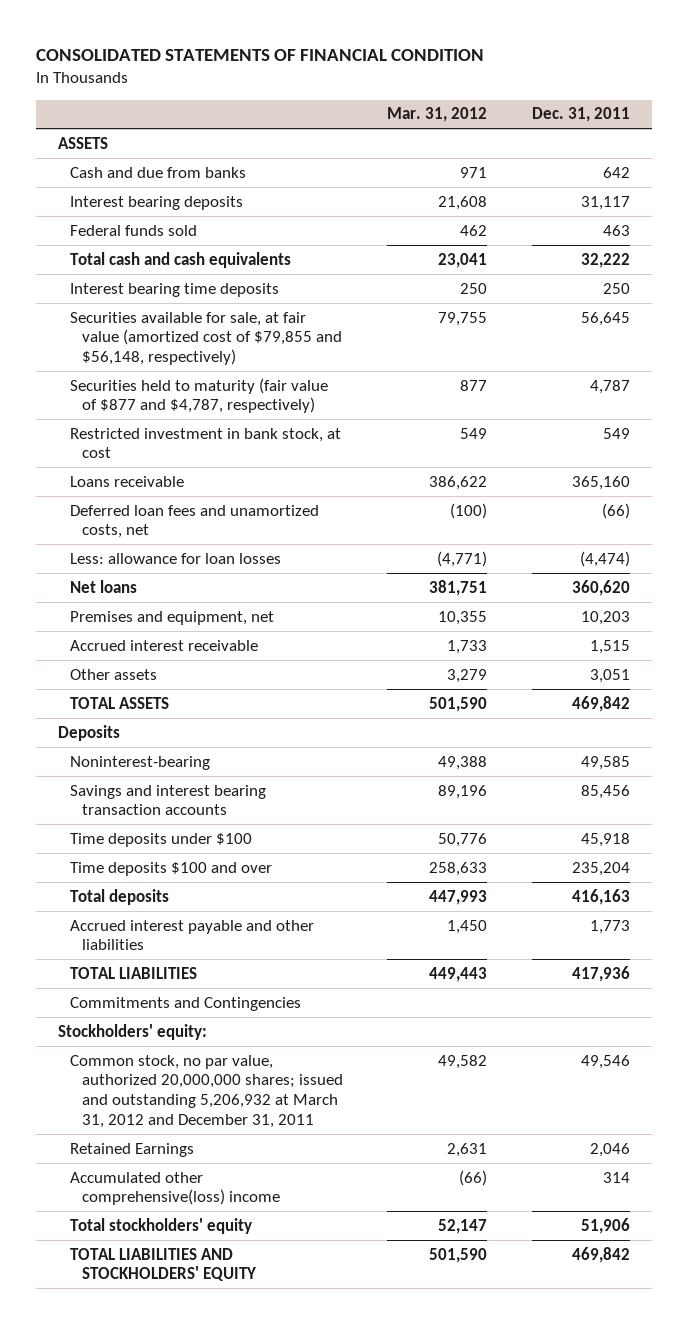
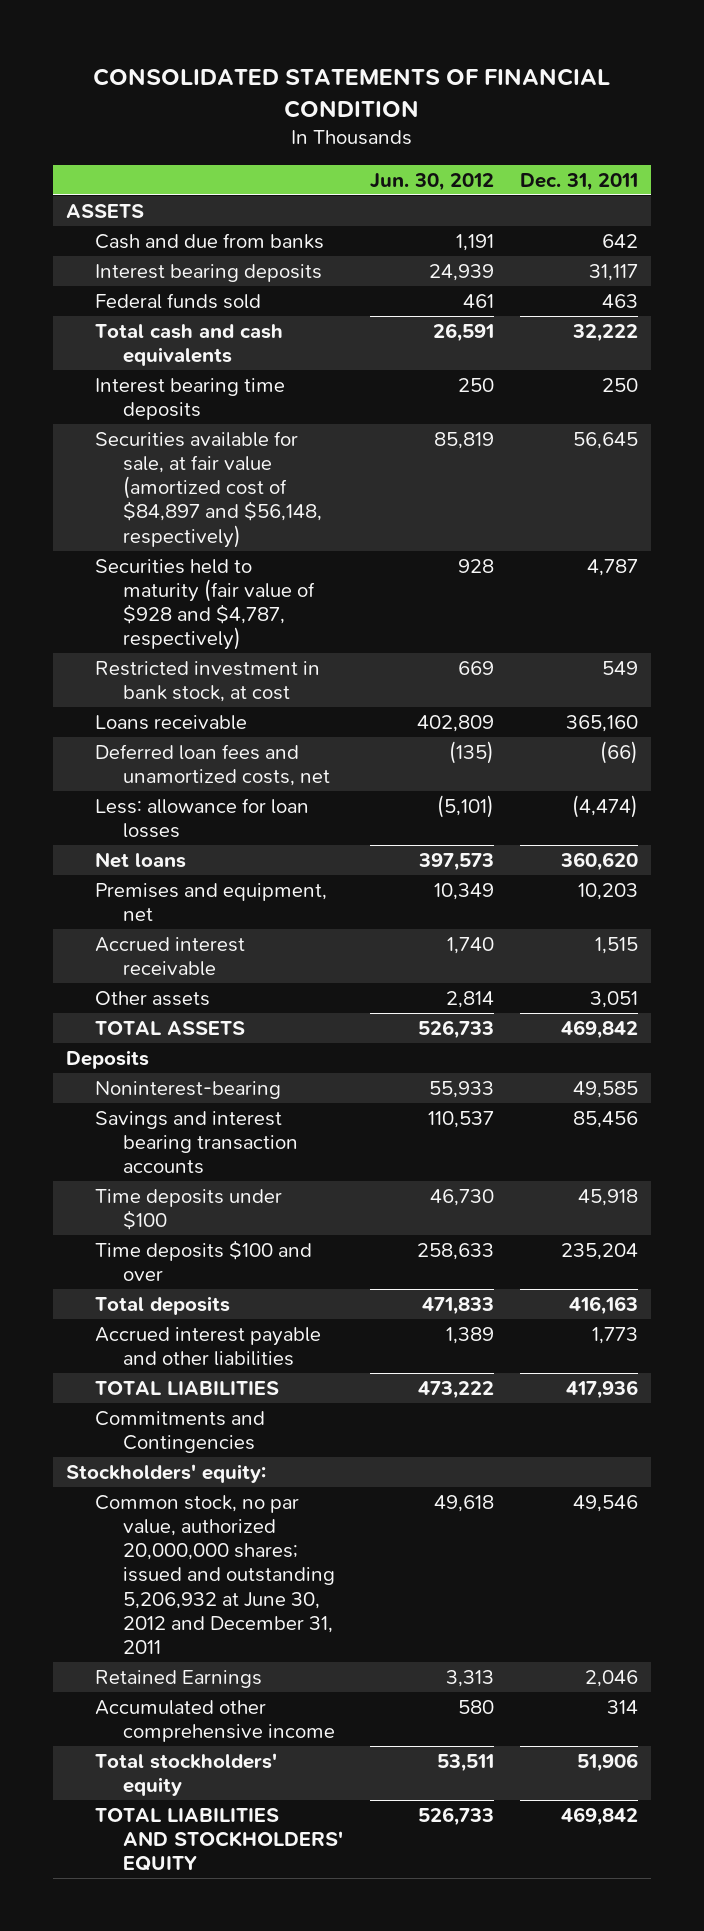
[387,107,488,123] Mar. 31, 2012 -> none
none -> [369,172,494,191] Jun. 30, 2012
[69,311,342,365] Securities available for sale, at fair value (amortized cost of $79,855 and $56,148, respectively) -> [94,430,323,548] Securities available for sale, at fair value (amortized cost of $84,897 and $56,148, respectively)
[69,377,328,414] Securities held to maturity (fair value of $877 and $4,787, respectively) -> [94,558,316,651] Securities held to maturity (fair value of $928 and $4,787, respectively)
[69,1054,343,1128] Common stock, no par value, authorized 20,000,000 shares; issued and outstanding 5,206,932 at March 31, 2012 and December 31, 2011 -> [94,1494,336,1654] Common stock, no par value, authorized 20,000,000 shares; issued and outstanding 5,206,932 at June 30, 2012 and December 31, 2011
[69,1171,280,1206] Accumulated other comprehensive(loss) income -> [94,1699,336,1743] Accumulated other comprehensive income

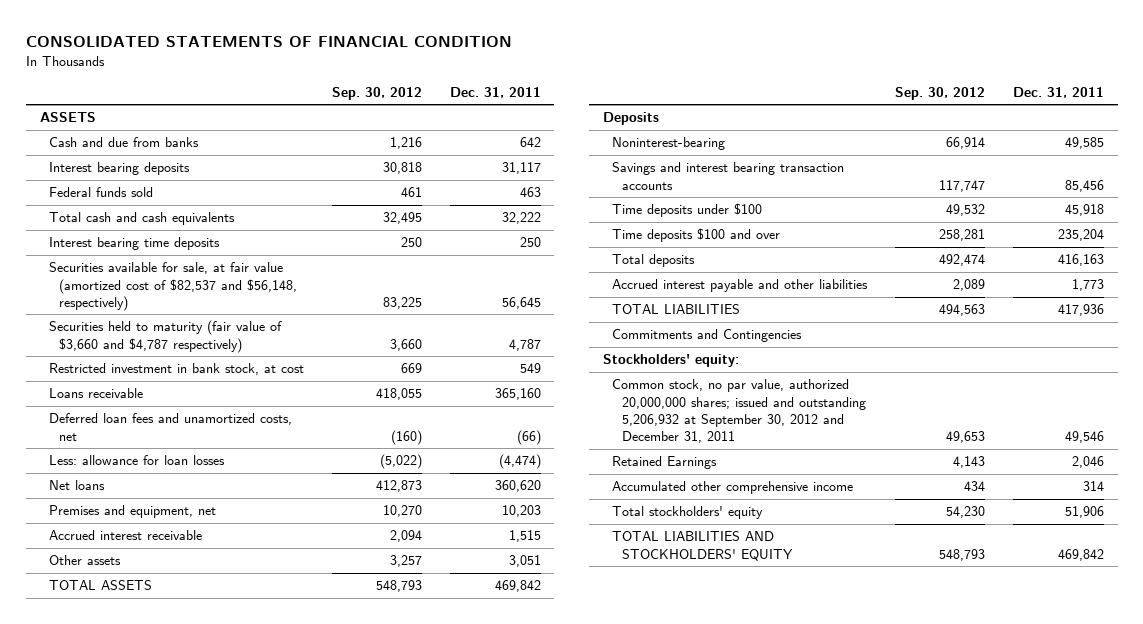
[369,172,494,191] Jun. 30, 2012 -> none
none -> [331,86,422,100] Sep. 30, 2012
[94,430,323,548] Securities available for sale, at fair value (amortized cost of $84,897 and $56,148, respectively) -> [49,262,297,311] Securities available for sale, at fair value (amortized cost of $82,537 and $56,148, respectively)
[94,558,316,651] Securities held to maturity (fair value of $928 and $4,787, respectively) -> [49,320,283,353] Securities held to maturity (fair value of $3,660 and $4,787 respectively)
[94,1494,336,1654] Common stock, no par value, authorized 20,000,000 shares; issued and outstanding 5,206,932 at June 30, 2012 and December 31, 2011 -> [612,379,867,444] Common stock, no par value, authorized 20,000,000 shares; issued and outstanding 5,206,932 at September 30, 2012 and December 31, 2011

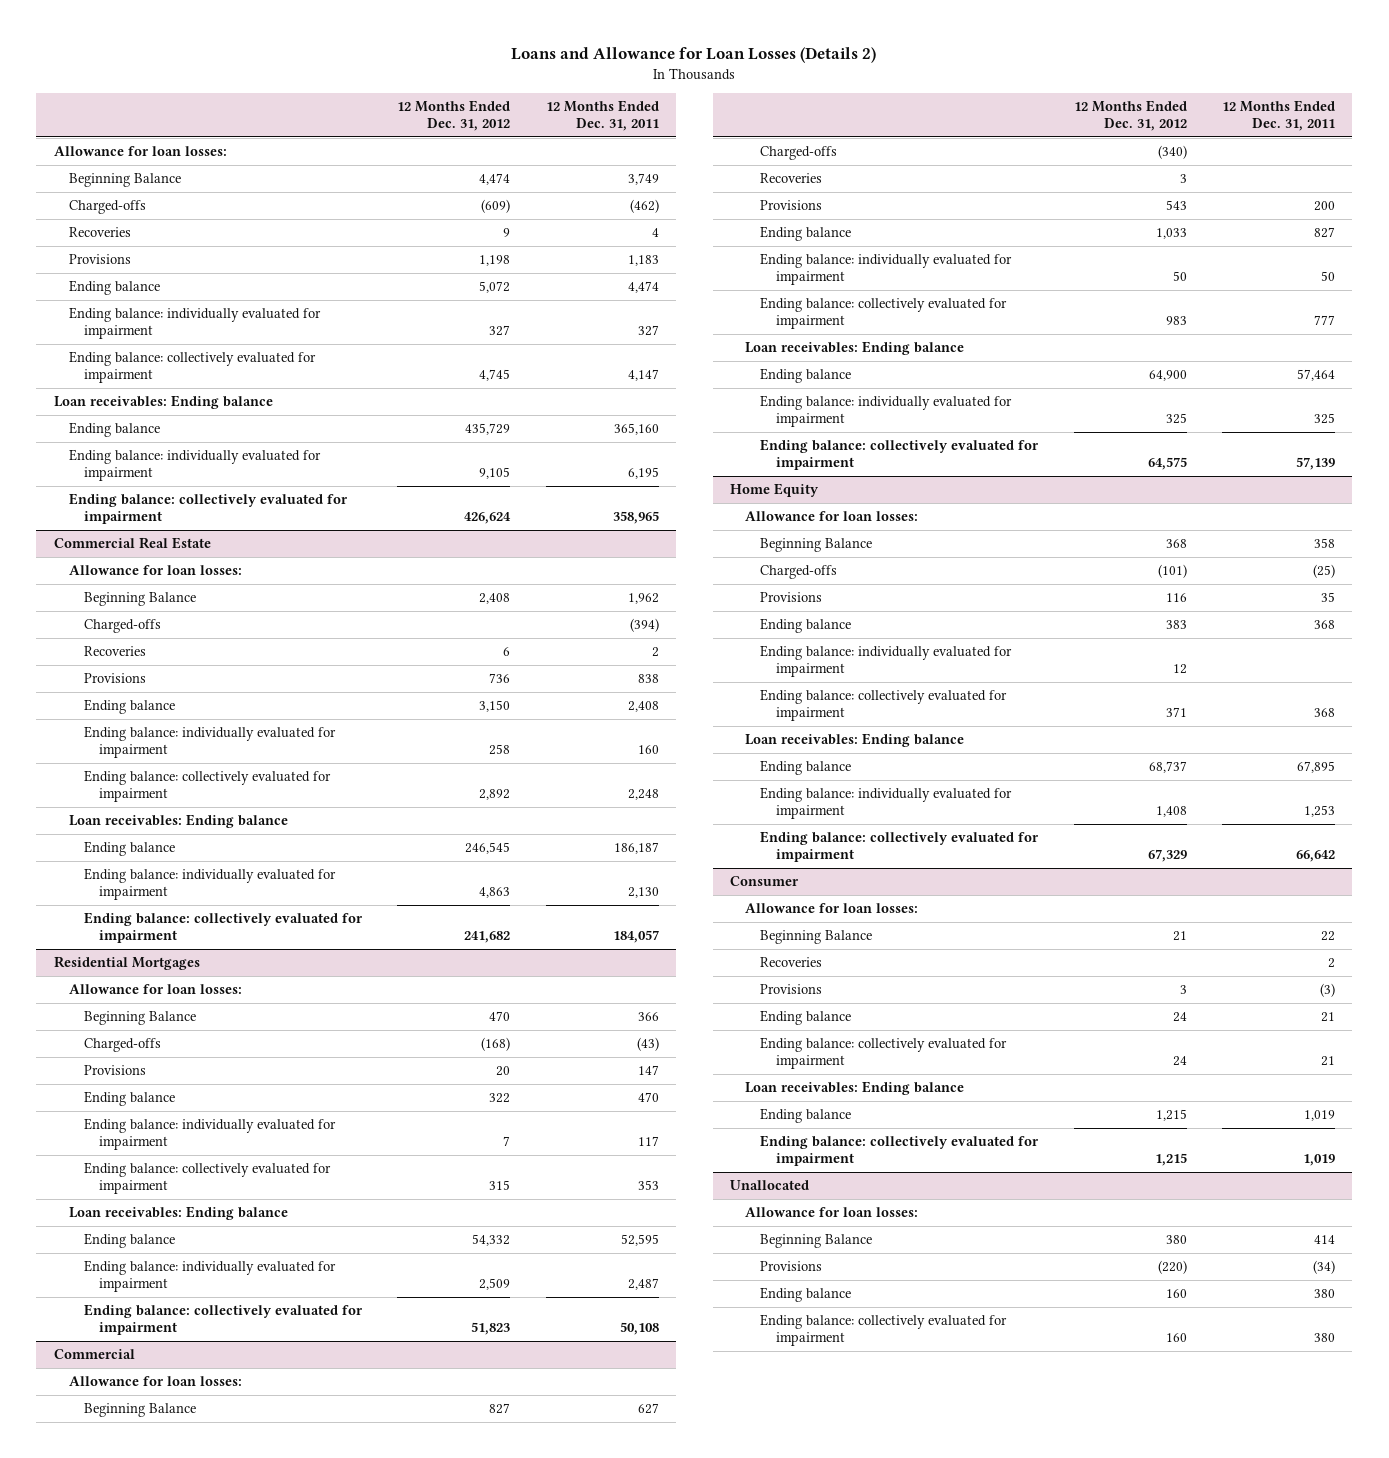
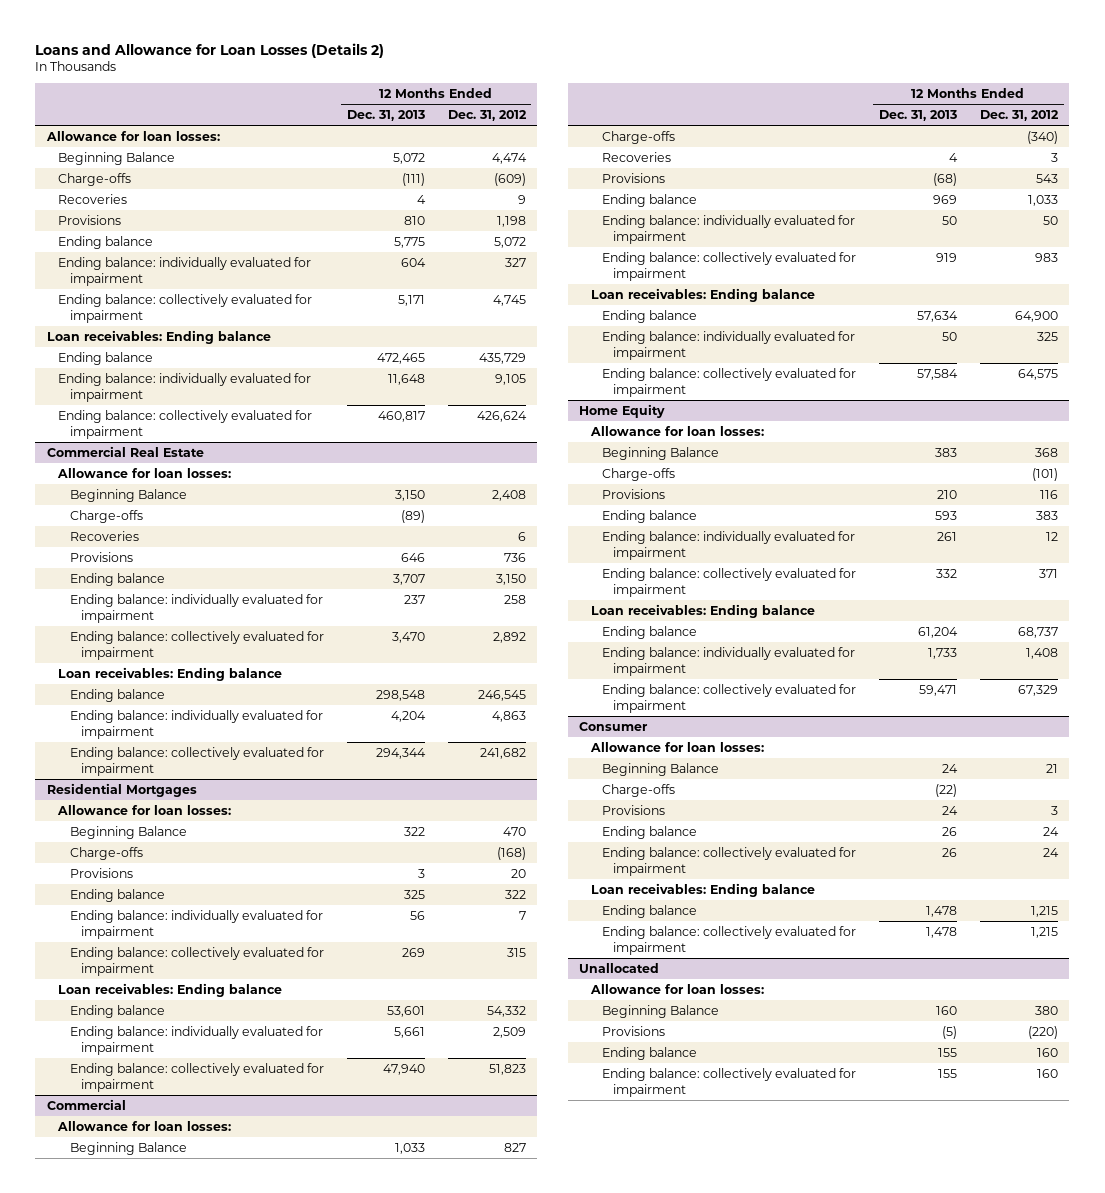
[545,100,659,132] 12 Months Ended Dec. 31, 2011 -> none
none -> [346,110,425,122] Dec. 31, 2013
[69,200,147,215] Charged-offs -> [58,172,132,186] Charge-offs
[84,619,162,634] Charged-offs -> [69,509,143,523] Charge-offs
[84,1038,162,1053] Charged-offs -> [69,846,143,860] Charge-offs
[760,146,838,161] Charged-offs -> [601,130,675,144] Charge-offs
[760,565,838,580] Charged-offs -> [601,467,675,481] Charge-offs
[760,957,823,968] Recoveries -> none
none -> [601,783,675,797] Charge-offs

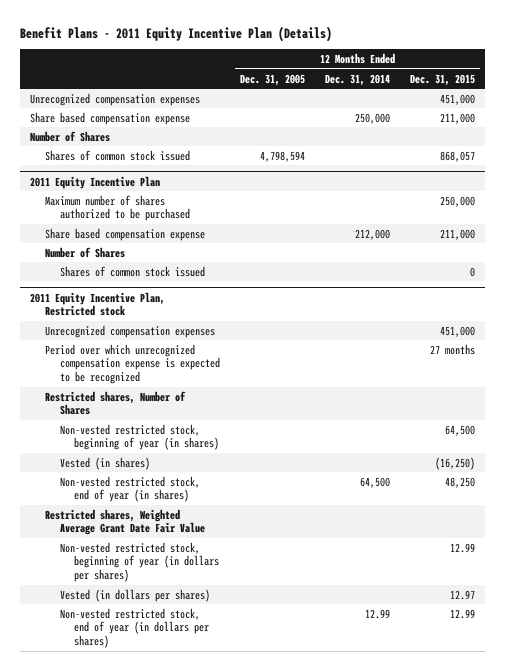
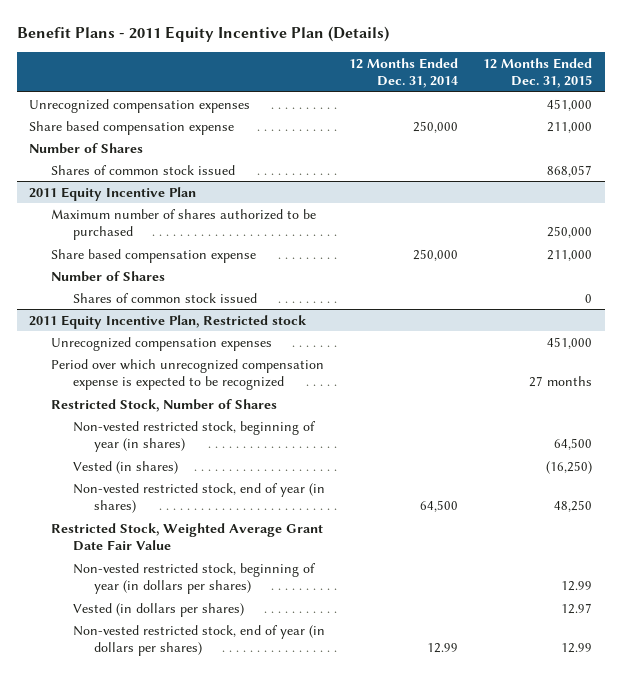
[239,73,305,86] Dec. 31, 2005 -> none
[355,228,391,240] 212,000 -> [413,248,459,261] 250,000
[44,390,186,416] Restricted shares, Number of Shares -> [50,398,277,412] Restricted Stock, Number of Shares
[44,508,205,536] Restricted shares, Weighted Average Grant Date Fair Value -> [50,522,323,551] Restricted Stock, Weighted Average Grant Date Fair Value

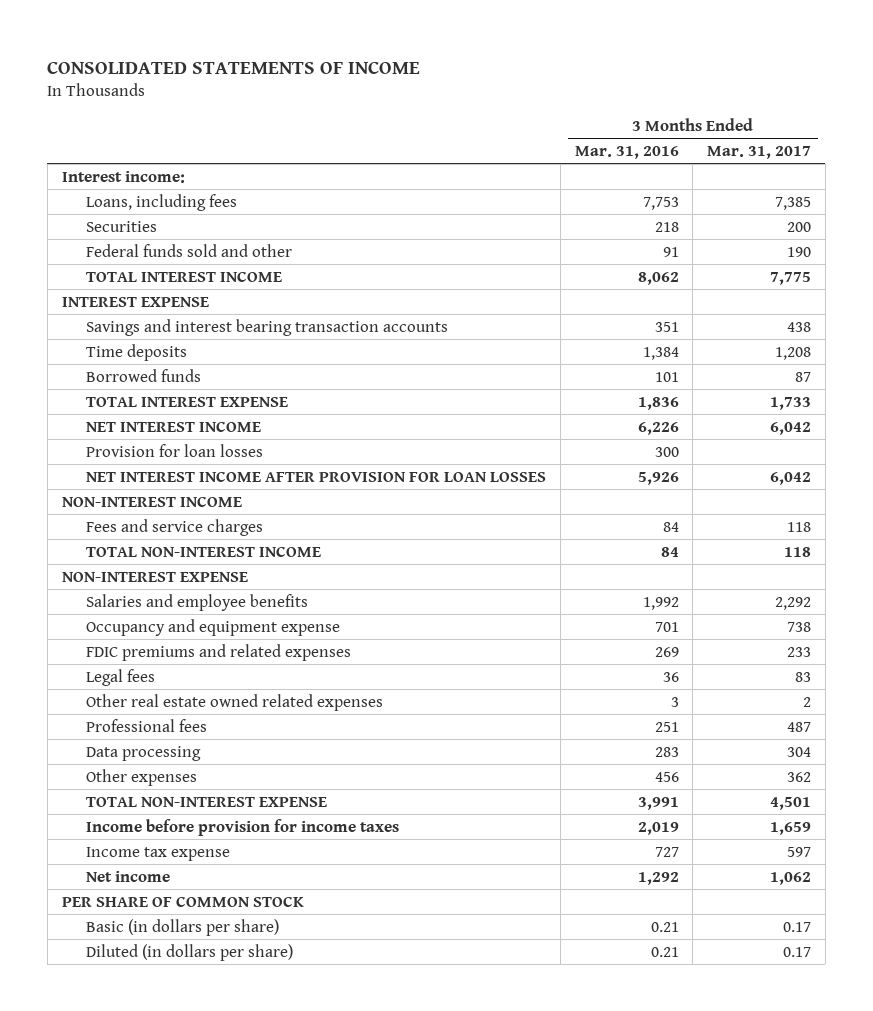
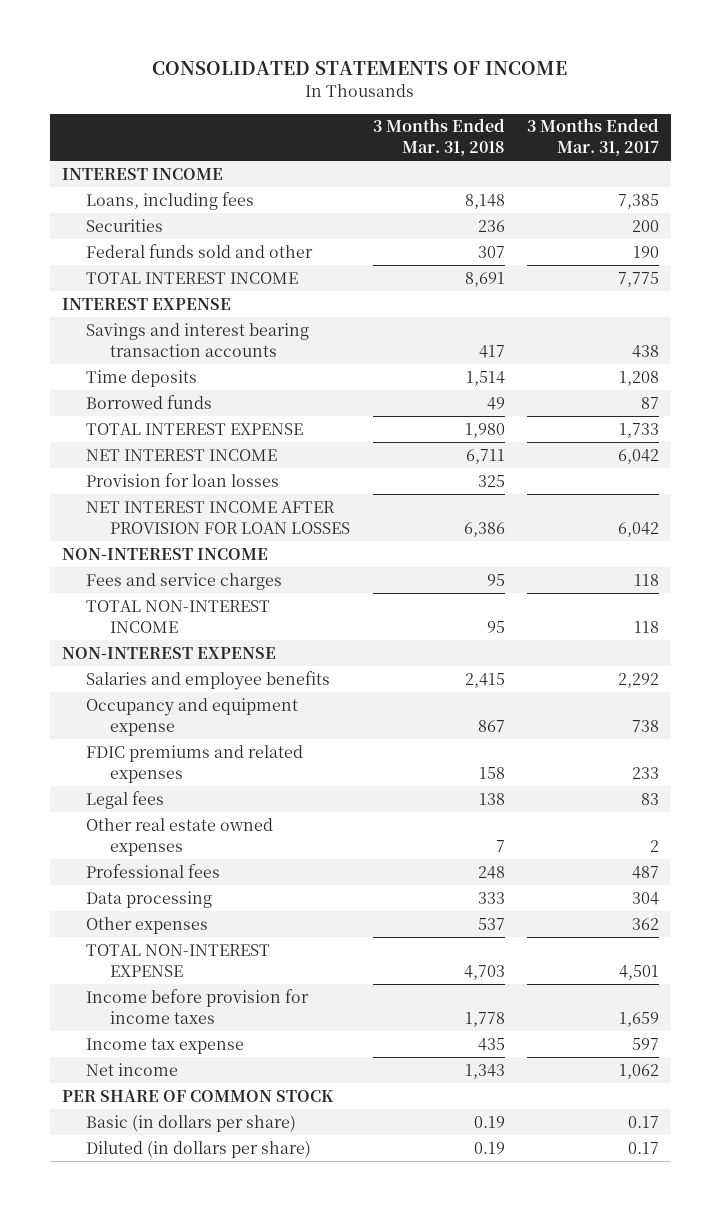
[574,145,679,159] Mar. 31, 2016 -> none
none -> [372,118,505,157] 3 Months Ended Mar. 31, 2018
[61,170,185,183] Interest income: -> [61,167,223,180] INTEREST INCOME
[86,693,384,711] Other real estate owned related expenses -> [85,817,273,856] Other real estate owned expenses

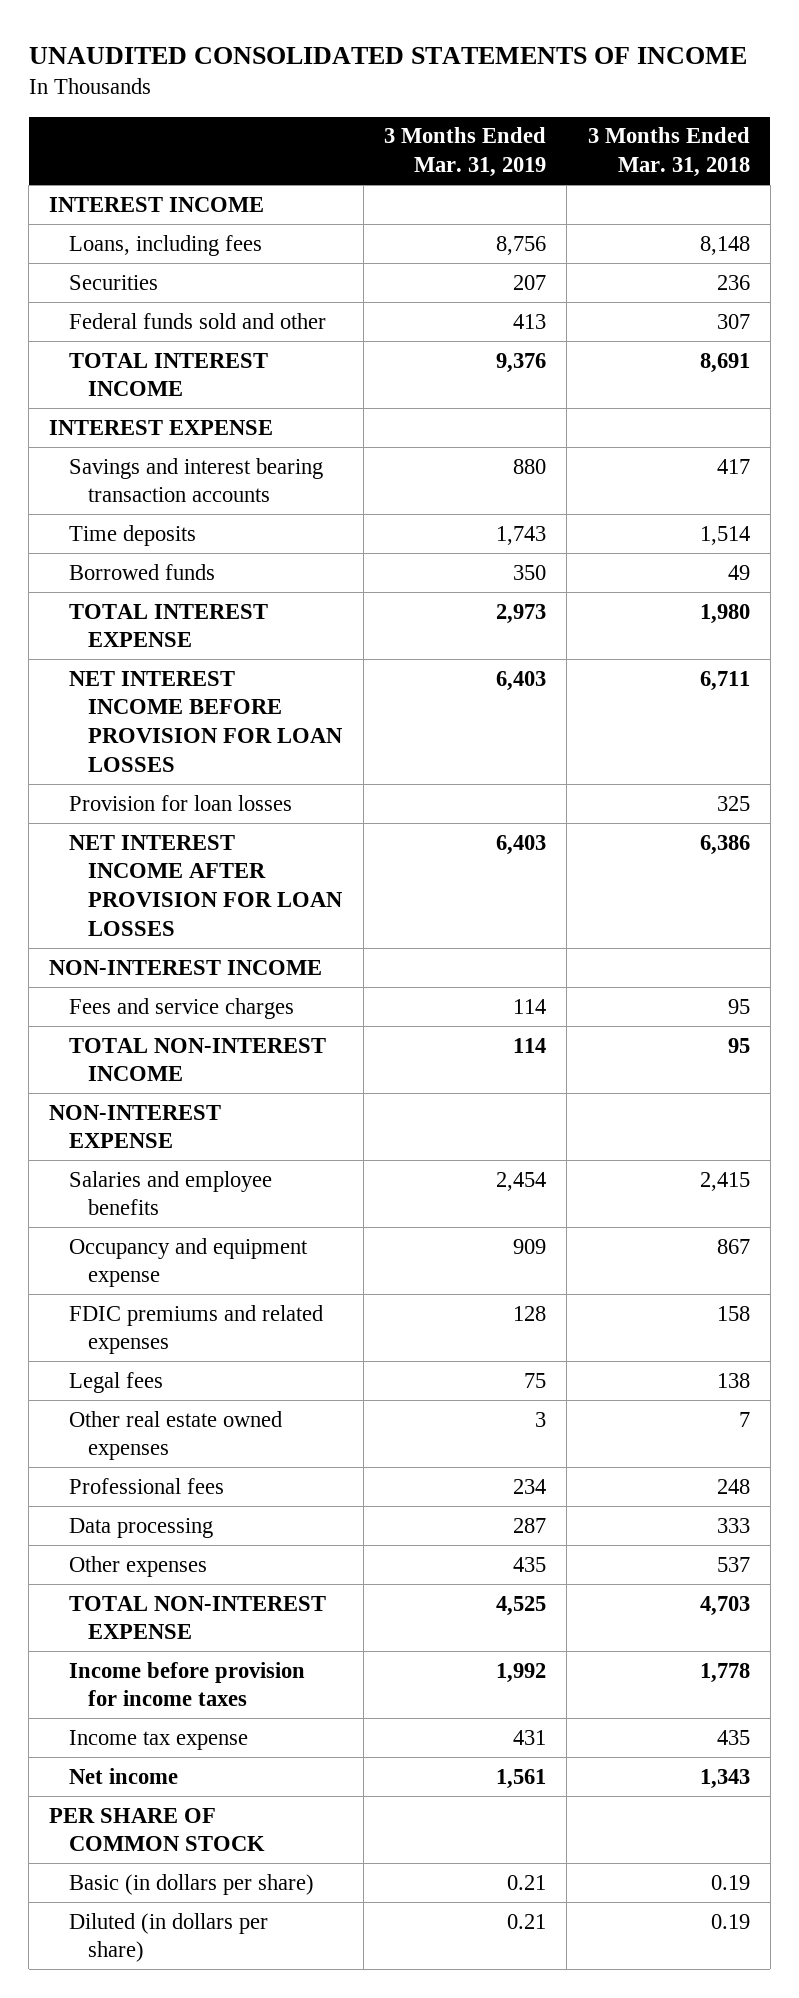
[152,61,568,76] CONSOLIDATED STATEMENTS OF INCOME -> [28,46,747,64] UNAUDITED CONSOLIDATED STATEMENTS OF INCOME
[527,118,660,157] 3 Months Ended Mar. 31, 2017 -> none
none -> [383,127,546,178] 3 Months Ended Mar. 31, 2019
[85,448,277,461] NET INTEREST INCOME -> [68,670,343,773] NET INTEREST INCOME BEFORE PROVISION FOR LOAN LOSSES

